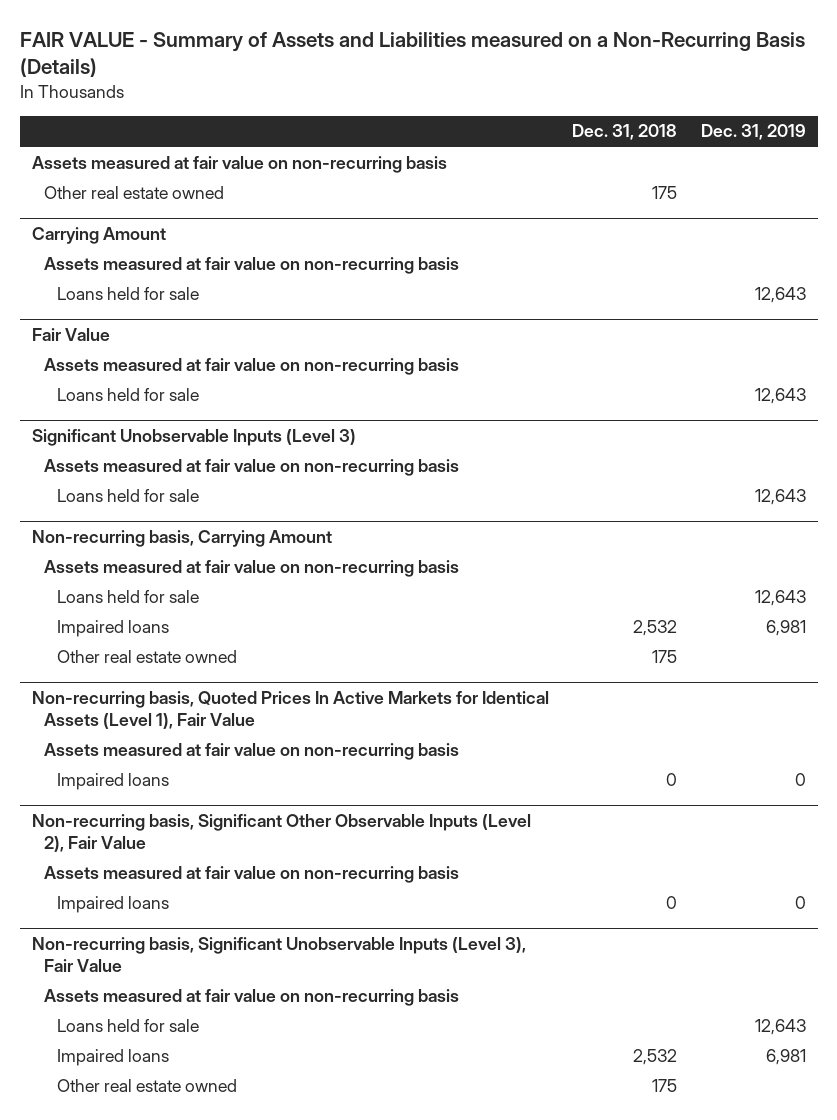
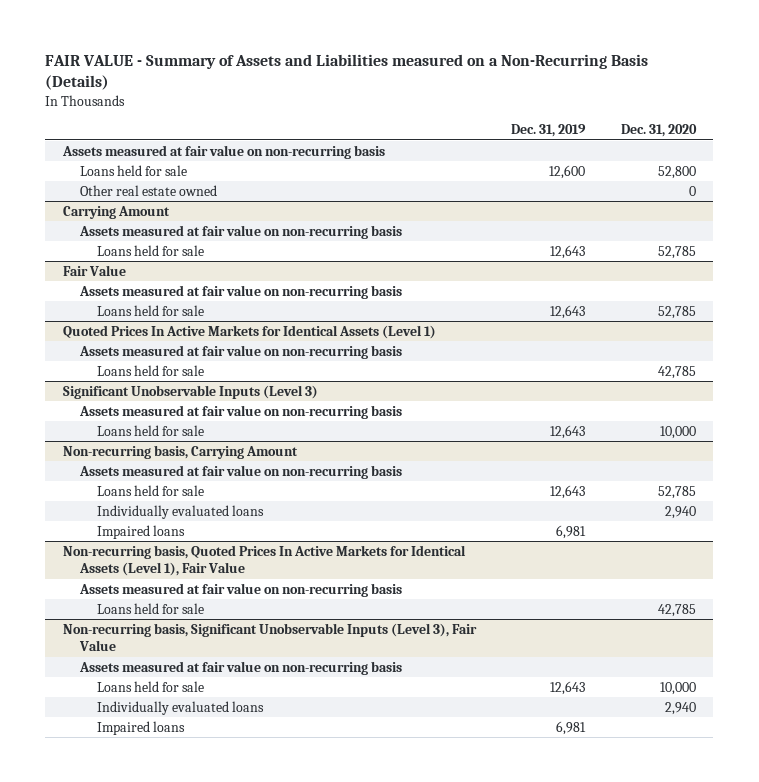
[572,124,678,141] Dec. 31, 2018 -> none
none -> [620,124,697,138] Dec. 31, 2020
none -> [79,164,187,176] Loans held for sale
none -> [63,324,437,339] Quoted Prices In Active Markets for Identical Assets (Level 1)
none -> [78,344,402,359] Assets measured at fair value on non-recurring basis
none -> [96,364,204,376] Loans held for sale
none -> [96,504,264,519] Individually evaluated loans
[57,649,238,663] Other real estate owned -> none
[57,772,170,790] Impaired loans -> none
[31,813,531,852] Non-recurring basis, Significant Other Observable Inputs (Level 2), Fair Value -> none
[44,865,460,883] Assets measured at fair value on non-recurring basis -> none
[57,895,170,913] Impaired loans -> none
none -> [96,602,204,614] Loans held for sale
none -> [96,700,264,715] Individually evaluated loans
[57,1078,238,1092] Other real estate owned -> none

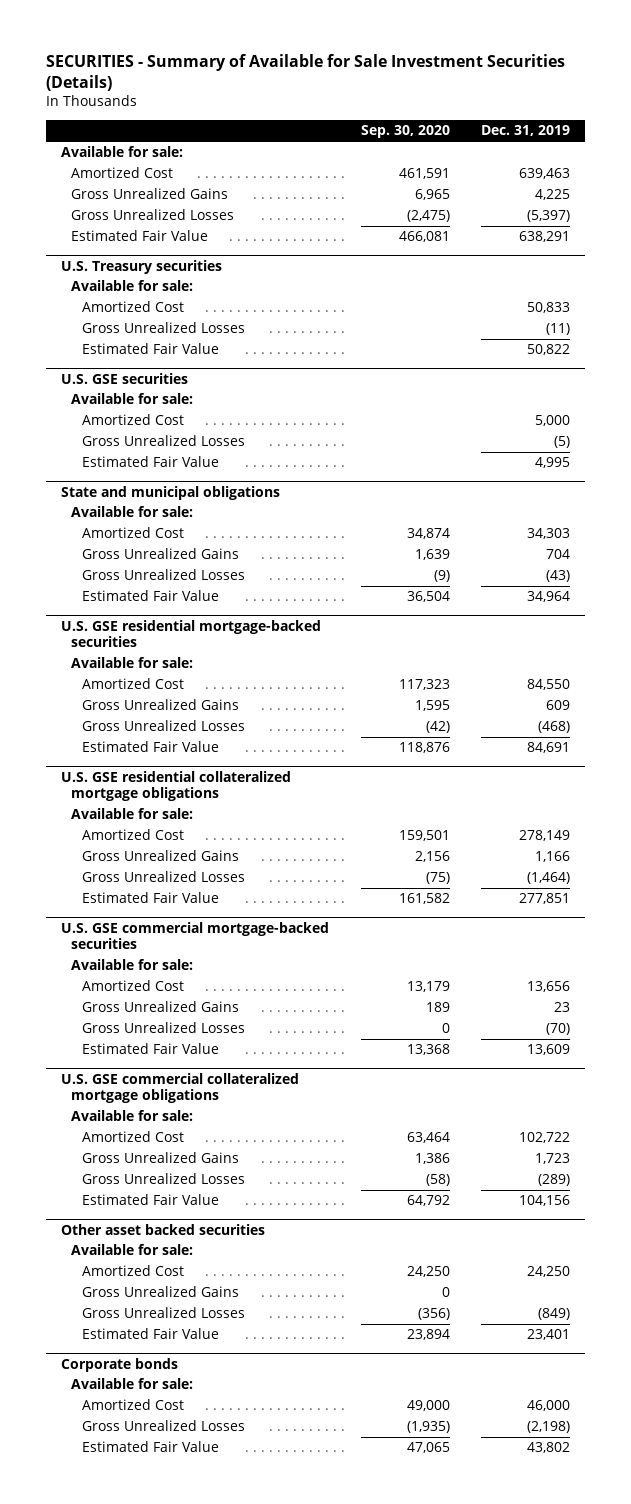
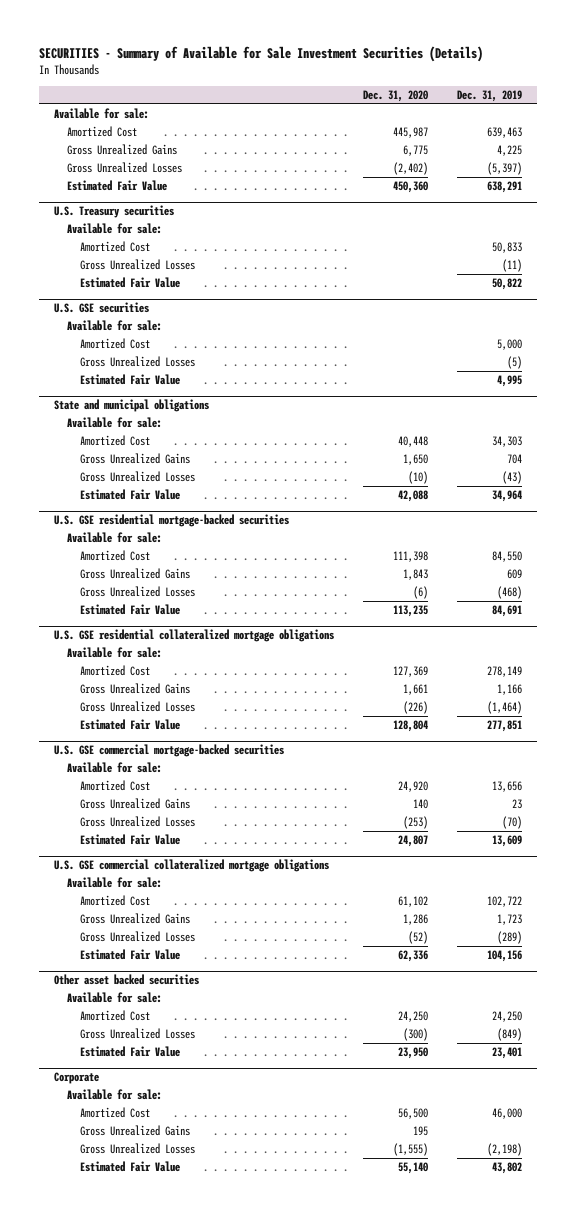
[360,125,450,139] Sep. 30, 2020 -> none
none -> [363,90,429,103] Dec. 31, 2020
[81,1286,239,1298] Gross Unrealized Gains -> none
[61,1357,179,1372] Corporate bonds -> [53,1072,99,1085] Corporate
none -> [80,1125,191,1137] Gross Unrealized Gains

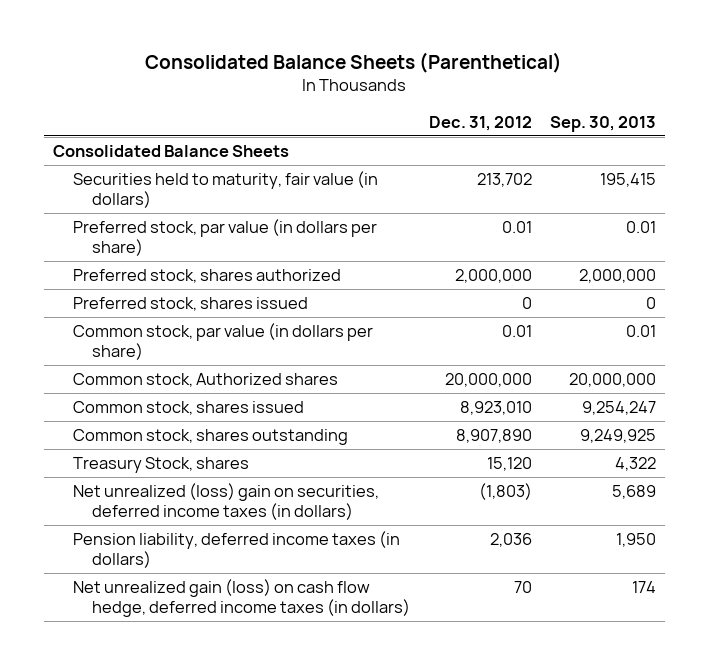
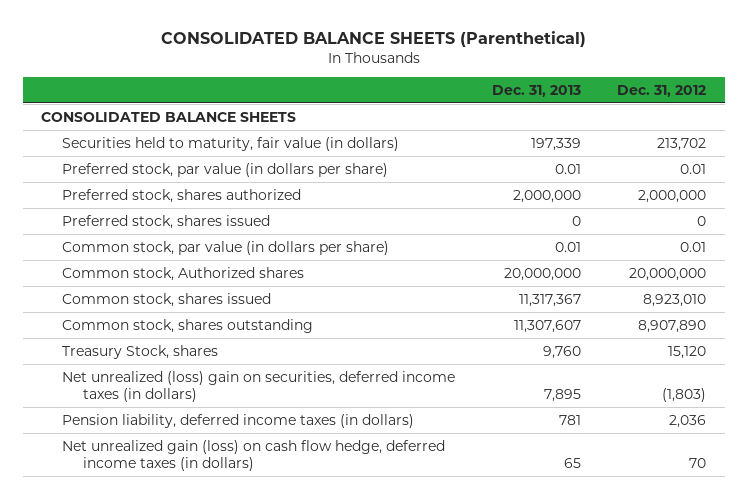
[145,52,563,74] Consolidated Balance Sheets (Parenthetical) -> [160,31,586,48] CONSOLIDATED BALANCE SHEETS (Parenthetical)
[550,115,657,132] Sep. 30, 2013 -> none
none -> [491,84,581,97] Dec. 31, 2013
[52,144,289,157] Consolidated Balance Sheets -> [41,111,297,122] CONSOLIDATED BALANCE SHEETS

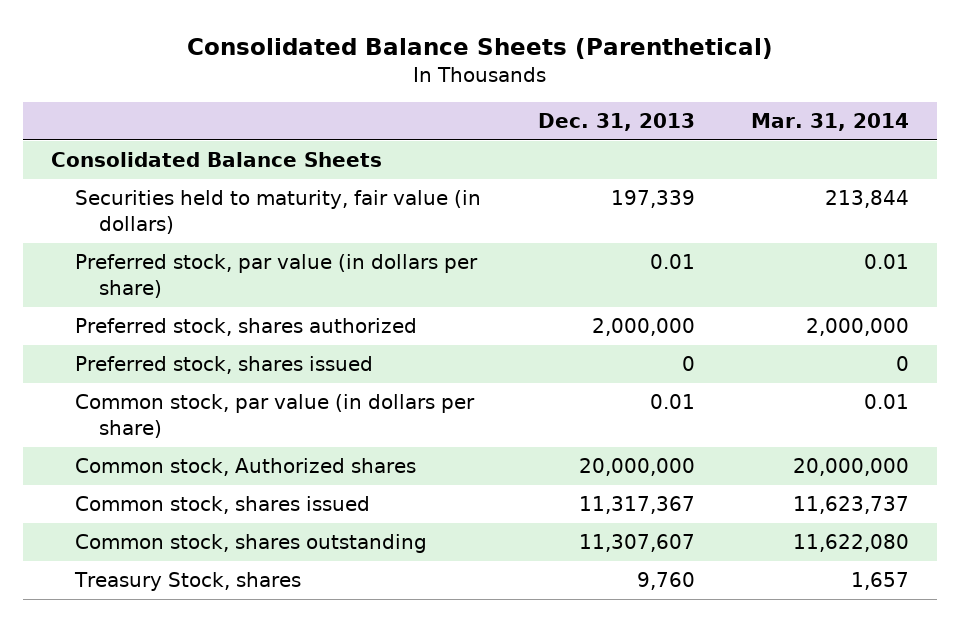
[160,31,586,48] CONSOLIDATED BALANCE SHEETS (Parenthetical) -> [187,37,774,59] Consolidated Balance Sheets (Parenthetical)
[617,84,707,97] Dec. 31, 2012 -> none
none -> [750,113,909,132] Mar. 31, 2014
[41,111,297,122] CONSOLIDATED BALANCE SHEETS -> [51,152,383,168] Consolidated Balance Sheets
[61,370,455,403] Net unrealized (loss) gain on securities, deferred income taxes (in dollars) -> none
[61,413,414,428] Pension liability, deferred income taxes (in dollars) -> none
[61,439,445,472] Net unrealized gain (loss) on cash flow hedge, deferred income taxes (in dollars) -> none

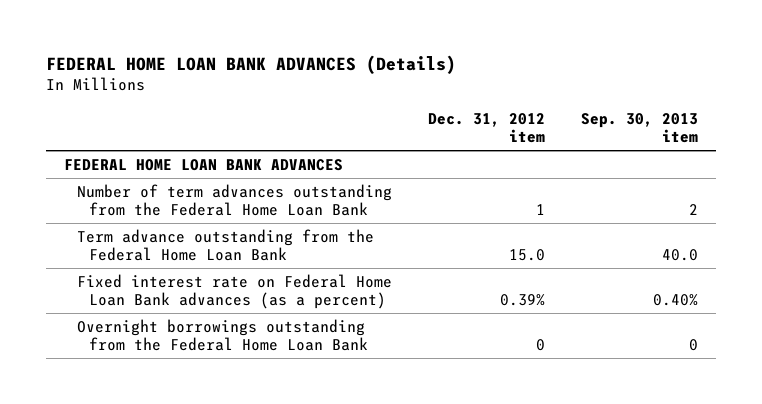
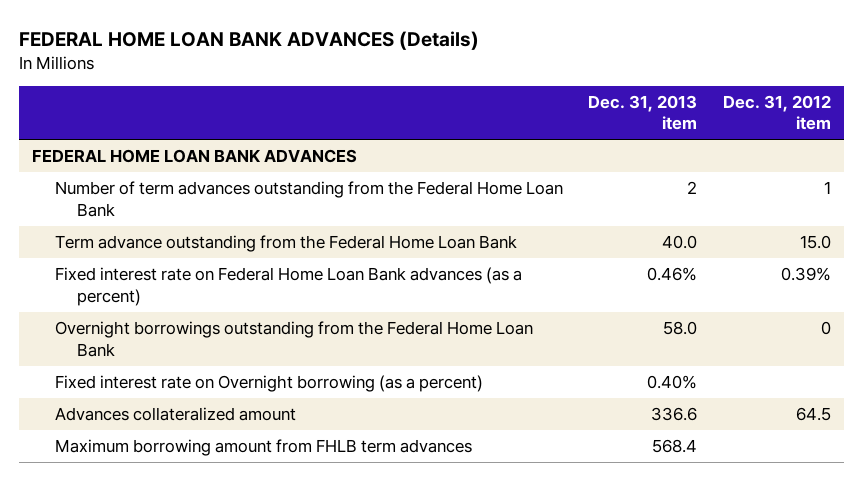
[580,113,698,144] Sep. 30, 2013 item -> none
none -> [588,94,698,131] Dec. 31, 2013 item
none -> [54,374,483,392] Fixed interest rate on Overnight borrowing (as a percent)
none -> [54,406,296,421] Advances collateralized amount
none -> [54,438,472,456] Maximum borrowing amount from FHLB term advances

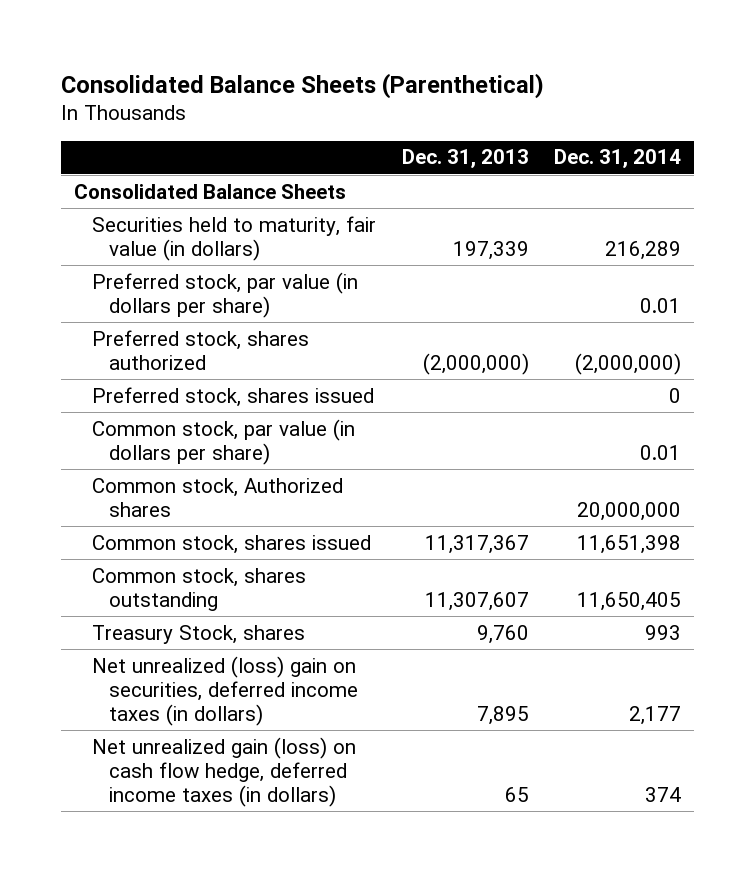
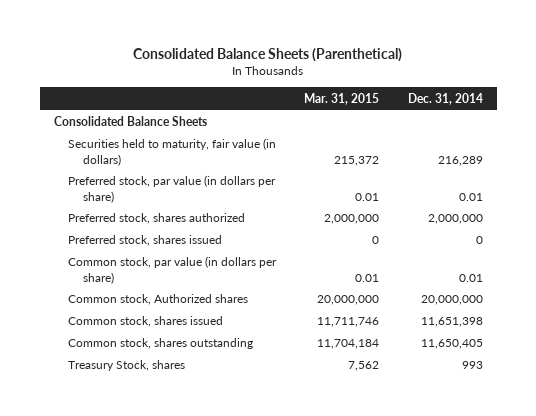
[401,149,529,169] Dec. 31, 2013 -> none
none -> [304,92,380,105] Mar. 31, 2015
[575,352,682,375] (2,000,000) -> [427,214,483,225] 2,000,000
[91,655,359,726] Net unrealized (loss) gain on securities, deferred income taxes (in dollars) -> none
[91,736,356,807] Net unrealized gain (loss) on cash flow hedge, deferred income taxes (in dollars) -> none

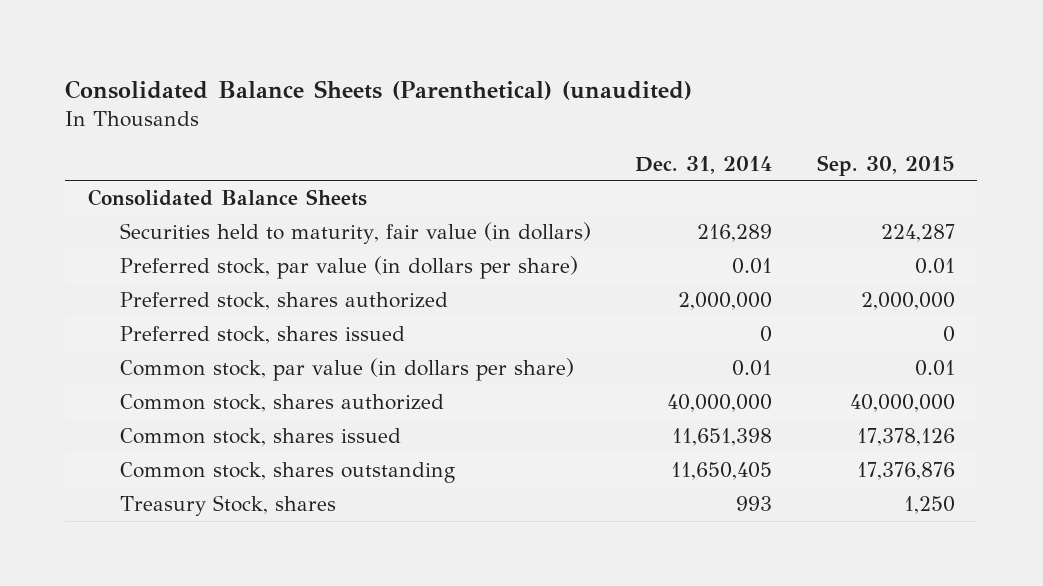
[133,47,403,62] Consolidated Balance Sheets (Parenthetical) -> [65,79,693,100] Consolidated Balance Sheets (Parenthetical) (unaudited)
[304,92,380,105] Mar. 31, 2015 -> none
none -> [816,154,955,176] Sep. 30, 2015
[68,294,249,306] Common stock, Authorized shares -> [119,394,444,413] Common stock, shares authorized
[420,295,483,306] 20,000,000 -> [667,394,773,413] 40,000,000

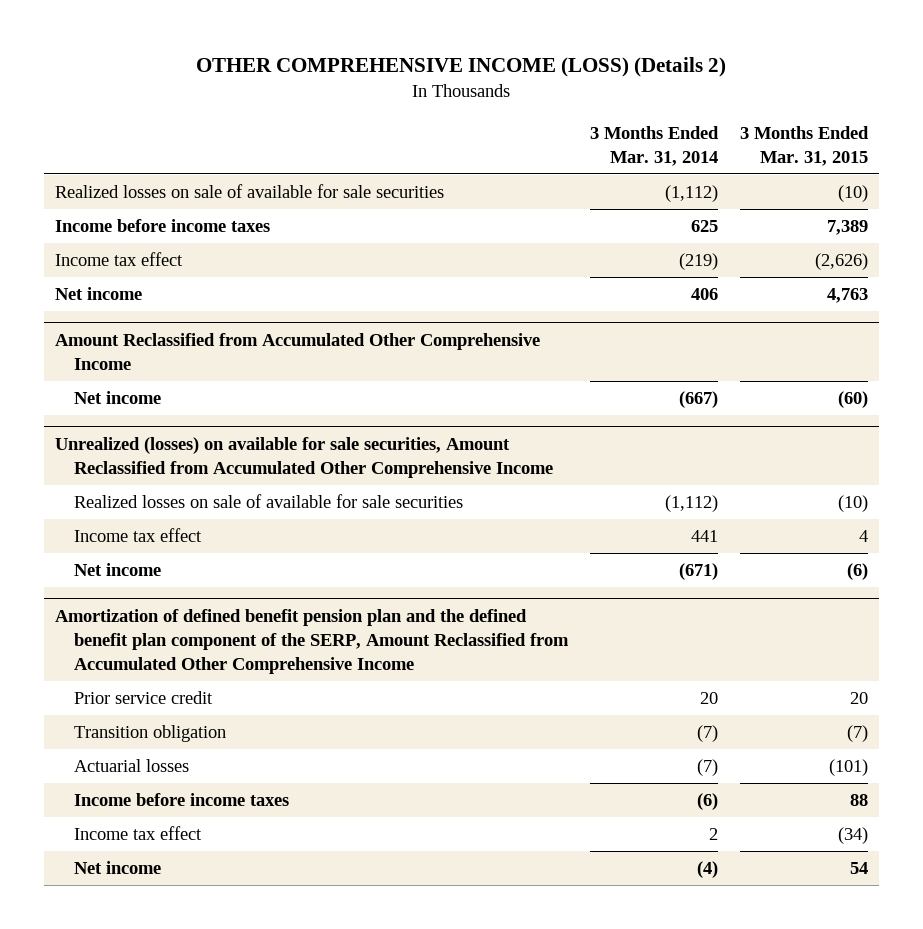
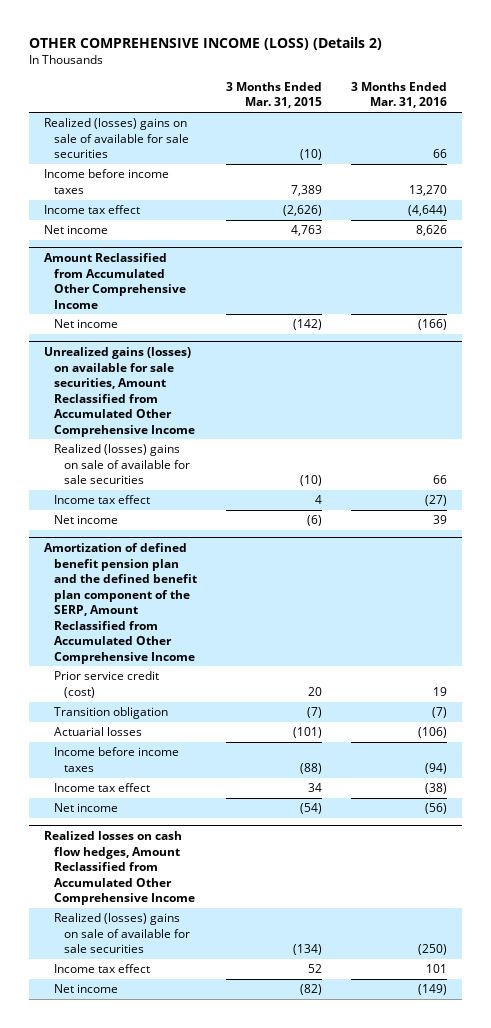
[590,125,720,166] 3 Months Ended Mar. 31, 2014 -> none
none -> [351,81,448,109] 3 Months Ended Mar. 31, 2016
[54,184,444,199] Realized losses on sale of available for sale securities -> [43,118,189,159] Realized (losses) gains on sale of available for sale securities
[837,391,868,409] (60) -> [293,319,323,331] (142)
[54,437,554,478] Unrealized (losses) on available for sale securities, Amount Reclassified from Accumulated Other Comprehensive Income -> [43,347,195,437] Unrealized gains (losses) on available for sale securities, Amount Reclassified from Accumulated Other Comprehensive Income
[74,494,464,509] Realized losses on sale of available for sale securities -> [53,444,191,485] Realized (losses) gains on sale of available for sale securities
[74,691,214,705] Prior service credit -> [53,671,159,698] Prior service credit (cost)
[849,794,868,807] 88 -> [300,762,323,774] (88)
[837,827,868,845] (34) -> [308,783,323,793] 34
[849,862,868,875] 54 -> [300,803,323,815] (54)
none -> [43,831,195,906] Realized losses on cash flow hedges, Amount Reclassified from Accumulated Other Comprehensive Income
none -> [53,913,191,954] Realized (losses) gains on sale of available for sale securities
none -> [53,964,150,974] Income tax effect
none -> [53,984,118,994] Net income

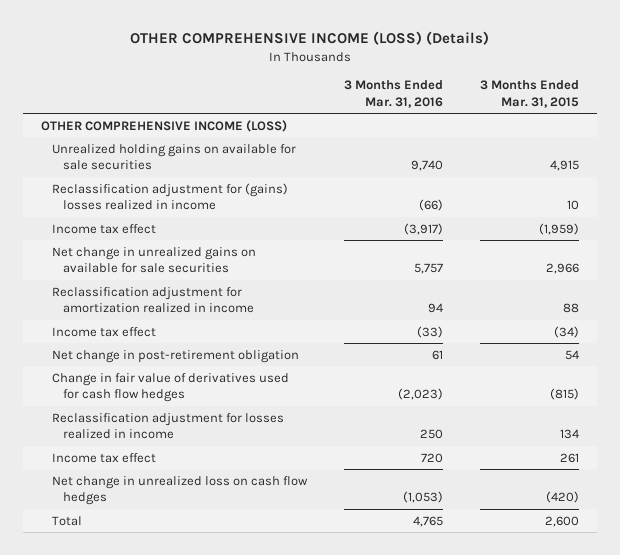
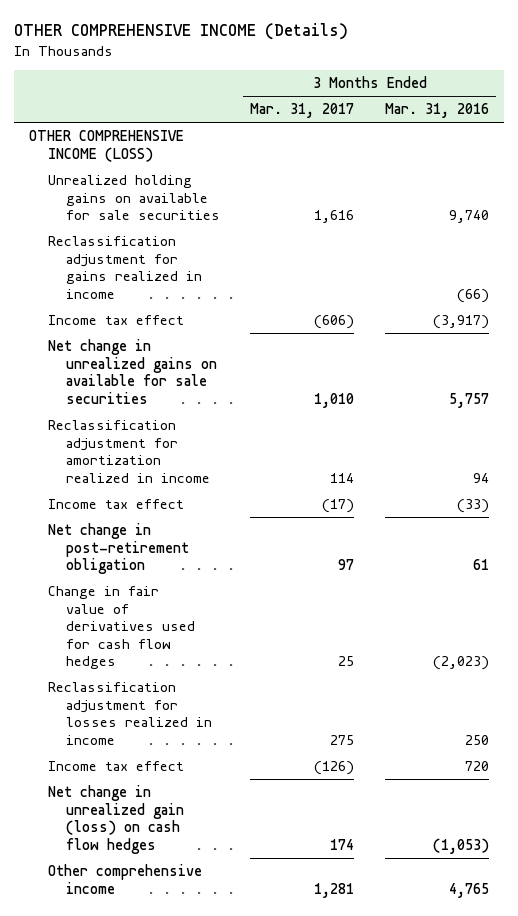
[130,31,490,46] OTHER COMPREHENSIVE INCOME (LOSS) (Details) -> [14,23,349,41] OTHER COMPREHENSIVE INCOME (Details)
[479,80,579,108] 3 Months Ended Mar. 31, 2015 -> none
none -> [250,103,355,119] Mar. 31, 2017
[52,182,289,211] Reclassification adjustment for (gains) losses realized in income -> [47,235,203,299] Reclassification adjustment for gains realized in income
[52,475,309,506] Net change in unrealized loss on cash flow hedges -> [47,784,185,854] Net change in unrealized gain (loss) on cash flow hedges
[52,515,83,526] Total -> [47,863,202,894] Other comprehensive income

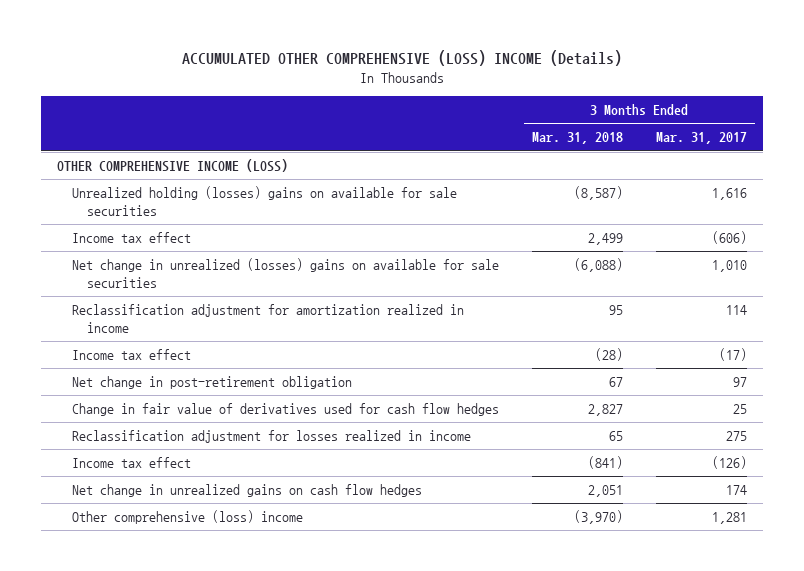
[14,23,349,41] OTHER COMPREHENSIVE INCOME (Details) -> [182,50,623,67] ACCUMULATED OTHER COMPREHENSIVE (LOSS) INCOME (Details)
[384,103,489,119] Mar. 31, 2016 -> none
none -> [532,132,624,145] Mar. 31, 2018
[47,235,203,299] Reclassification adjustment for gains realized in income -> none
[47,174,221,221] Unrealized holding gains on available for sale securities -> [72,186,458,217] Unrealized holding (losses) gains on available for sale securities
[47,338,218,404] Net change in unrealized gains on available for sale securities -> [72,258,500,289] Net change in unrealized (losses) gains on available for sale securities
[47,784,185,854] Net change in unrealized gain (loss) on cash flow hedges -> [72,484,423,498] Net change in unrealized gains on cash flow hedges
[47,863,202,894] Other comprehensive income -> [72,510,304,525] Other comprehensive (loss) income

